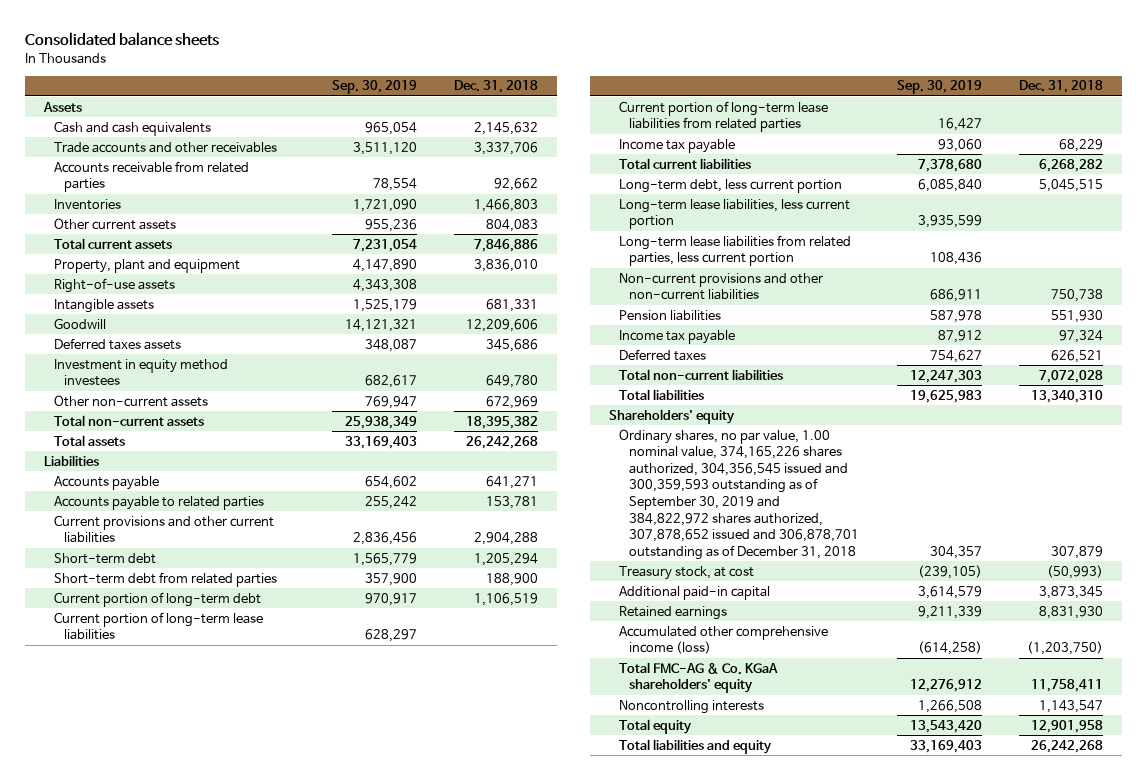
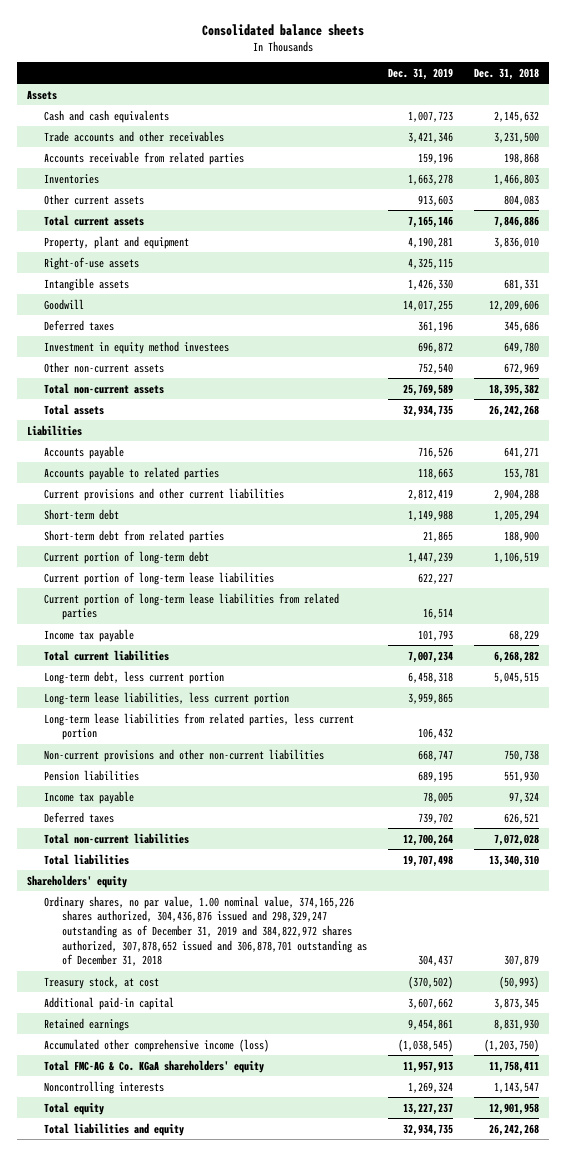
[331,80,417,95] Sep. 30, 2019 -> none
none -> [387,67,453,80] Dec. 31, 2019
[474,141,539,155] 3,337,706 -> [493,131,539,143] 3,231,500
[494,178,539,192] 92,662 -> [503,152,539,164] 198,868
[53,337,181,350] Deferred taxes assets -> [44,319,115,331] Deferred taxes
[618,428,859,560] Ordinary shares, no par value, 1.00 nominal value, 374,165,226 shares authorized, 304,356,545 issued and 300,359,593 outstanding as of September 30, 2019 and 384,822,972 shares authorized, 307,878,652 issued and 306,878,701 outstanding as of December 31, 2018 -> [44,895,367,967] Ordinary shares, no par value, 1.00 nominal value, 374,165,226 shares authorized, 304,436,876 issued and 298,329,247 outstanding as of December 31, 2019 and 384,822,972 shares authorized, 307,878,652 issued and 306,878,701 outstanding as of December 31, 2018

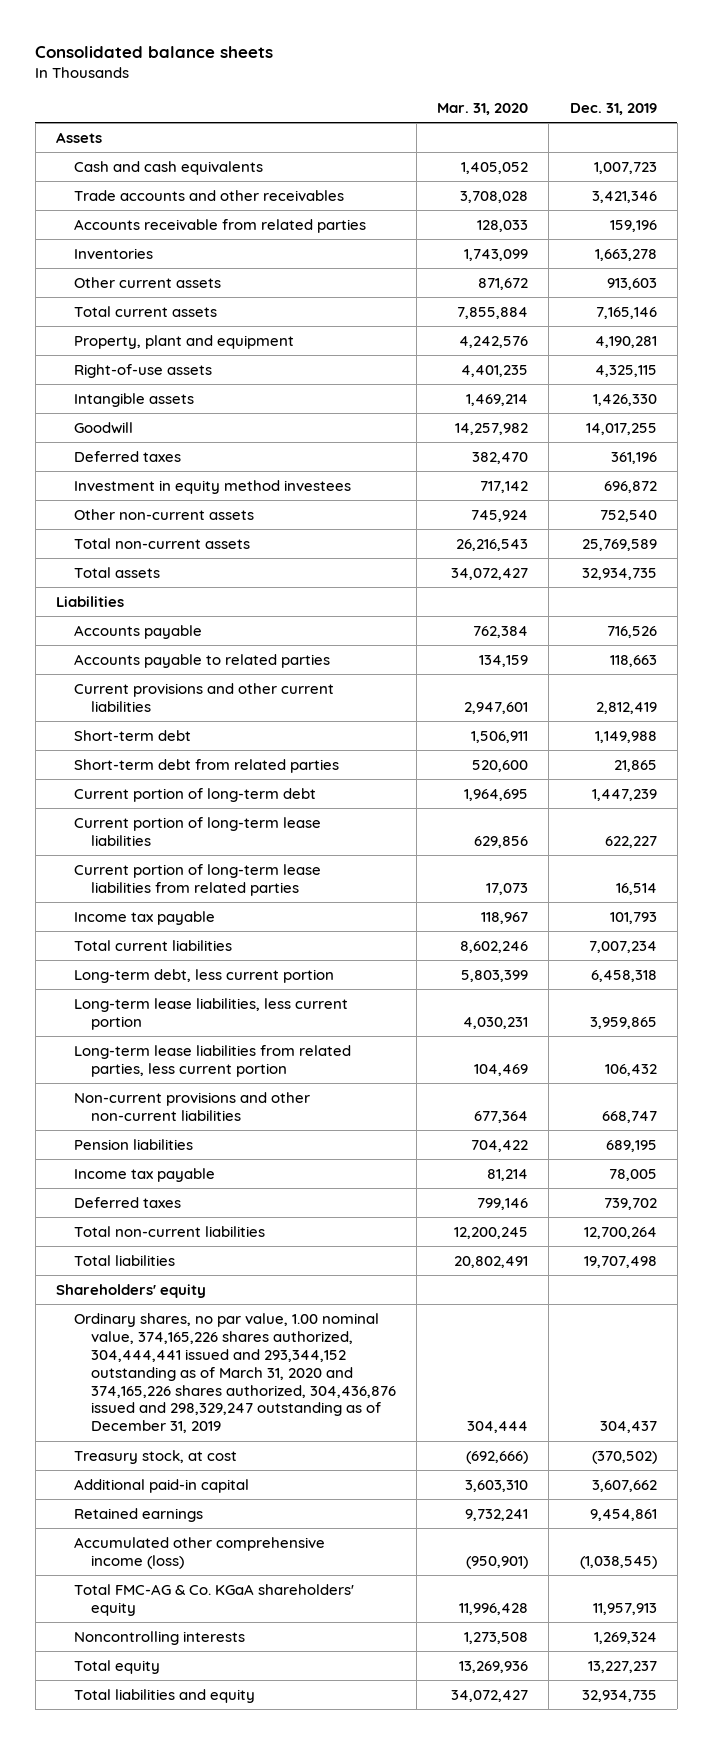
[473,67,539,80] Dec. 31, 2018 -> none
none -> [437,103,529,116] Mar. 31, 2020
[44,895,367,967] Ordinary shares, no par value, 1.00 nominal value, 374,165,226 shares authorized, 304,436,876 issued and 298,329,247 outstanding as of December 31, 2019 and 384,822,972 shares authorized, 307,878,652 issued and 306,878,701 outstanding as of December 31, 2018 -> [73,1312,397,1434] Ordinary shares, no par value, 1.00 nominal value, 374,165,226 shares authorized, 304,444,441 issued and 293,344,152 outstanding as of March 31, 2020 and 374,165,226 shares authorized, 304,436,876 issued and 298,329,247 outstanding as of December 31, 2019

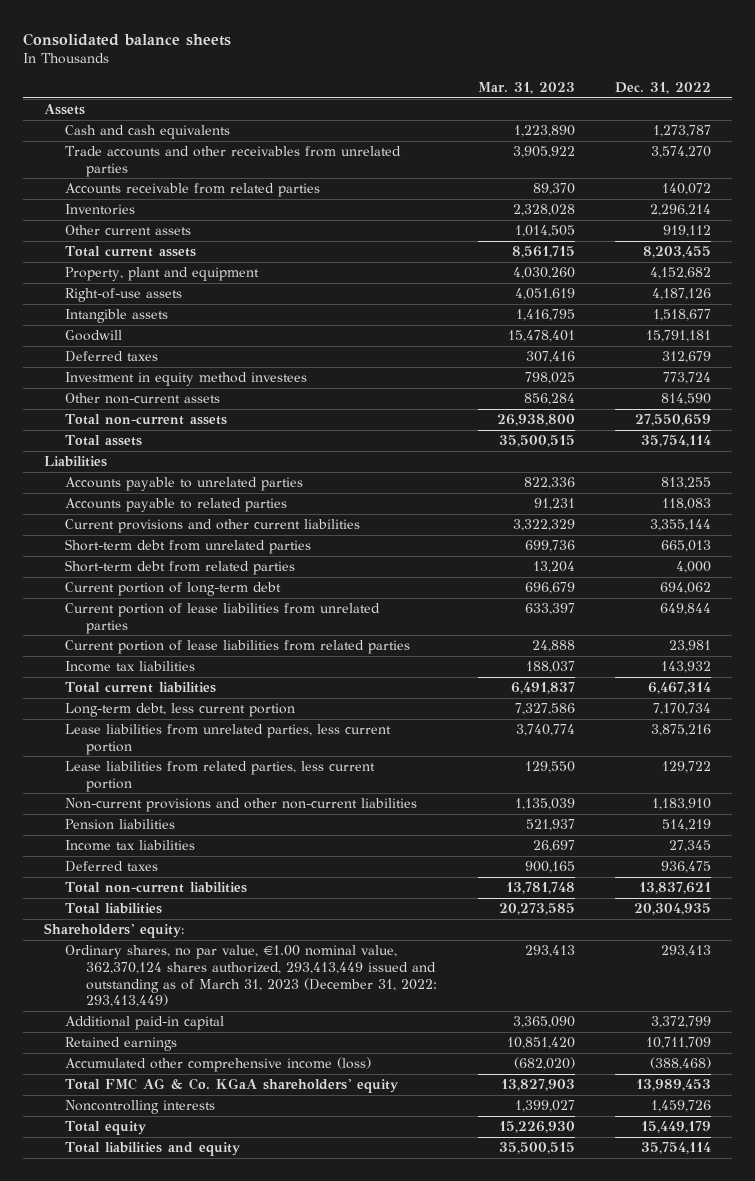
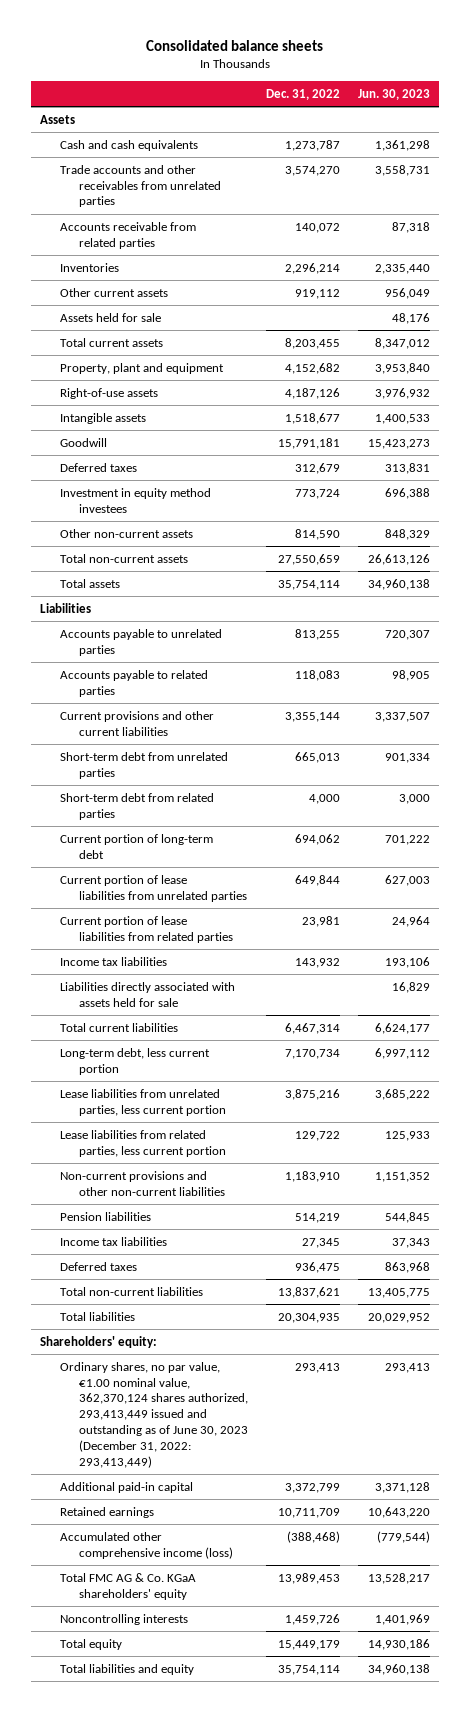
[477,82,575,95] Mar. 31, 2023 -> none
none -> [358,88,431,100] Jun. 30, 2023
none -> [59,312,161,322] Assets held for sale
none -> [59,981,235,1007] Liabilities directly associated with assets held for sale
[64,945,438,1008] Ordinary shares, no par value, €1.00 nominal value, 362,370,124 shares authorized, 293,413,449 issued and outstanding as of March 31, 2023 (December 31, 2022: 293,413,449) -> [59,1361,249,1469] Ordinary shares, no par value, €1.00 nominal value, 362,370,124 shares authorized, 293,413,449 issued and outstanding as of June 30, 2023 (December 31, 2022: 293,413,449)

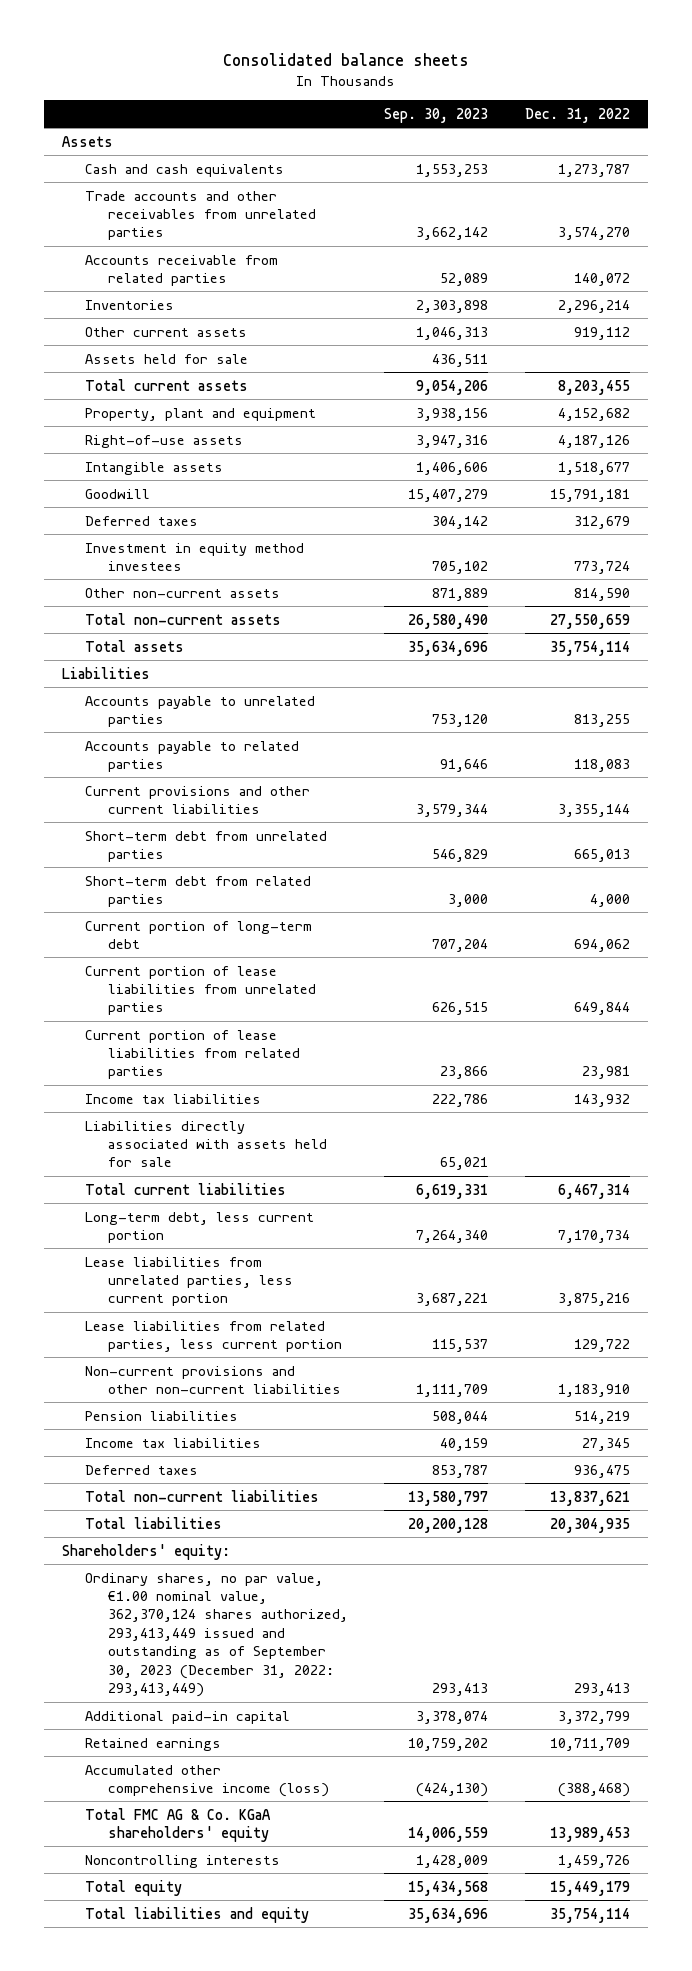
[358,88,431,100] Jun. 30, 2023 -> none
none -> [384,107,489,123] Sep. 30, 2023
[59,1361,249,1469] Ordinary shares, no par value, €1.00 nominal value, 362,370,124 shares authorized, 293,413,449 issued and outstanding as of June 30, 2023 (December 31, 2022: 293,413,449) -> [85,1572,349,1698] Ordinary shares, no par value, €1.00 nominal value, 362,370,124 shares authorized, 293,413,449 issued and outstanding as of September 30, 2023 (December 31, 2022: 293,413,449)

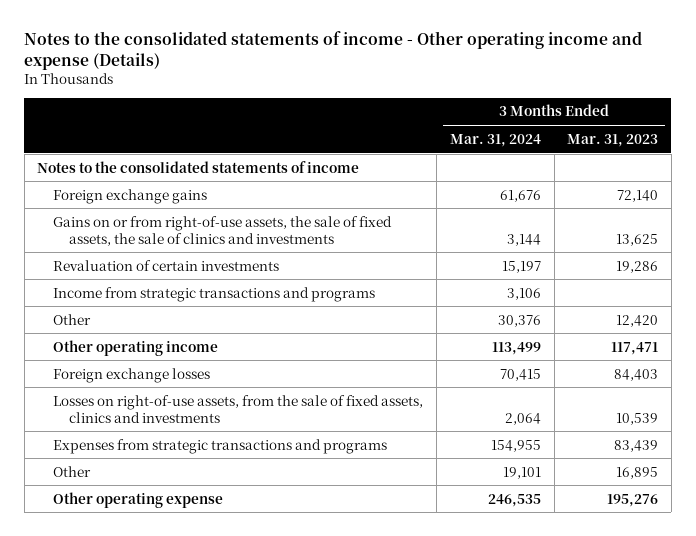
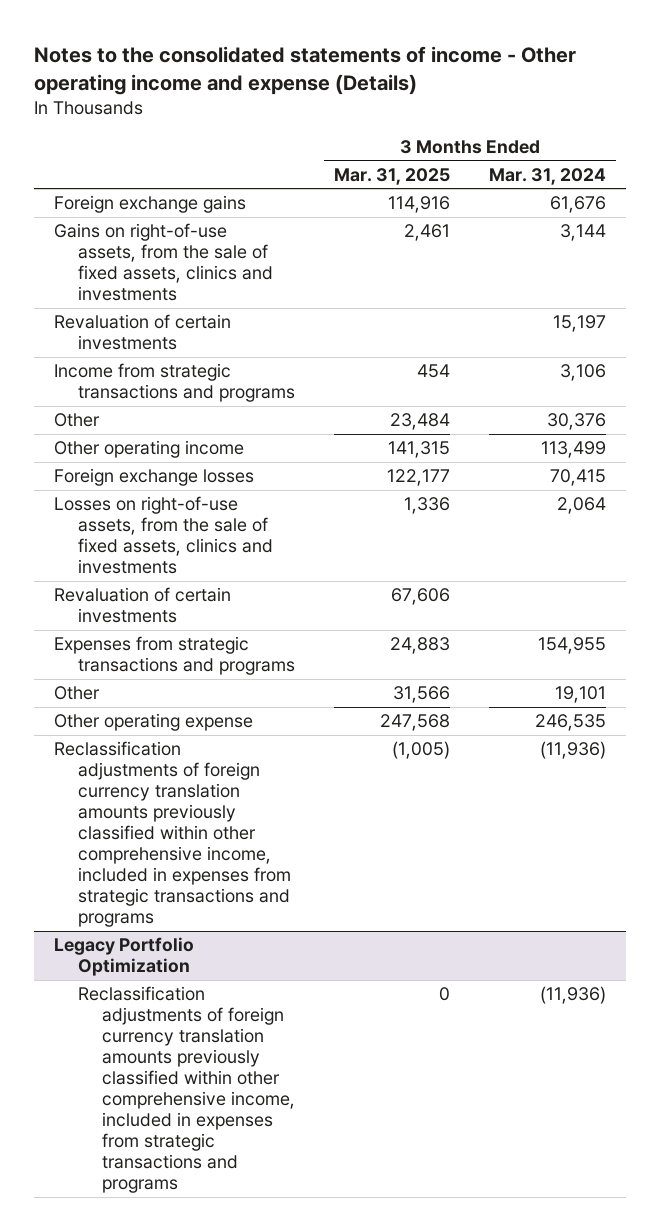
[567,133,659,147] Mar. 31, 2023 -> none
none -> [334,167,451,185] Mar. 31, 2025
[37,160,360,173] Notes to the consolidated statements of income -> none
[53,215,393,246] Gains on or from right-of-use assets, the sale of fixed assets, the sale of clinics and investments -> [53,223,273,302] Gains on right-of-use assets, from the sale of fixed assets, clinics and investments
none -> [53,587,231,624] Revaluation of certain investments
none -> [53,741,291,928] Reclassification adjustments of foreign currency translation amounts previously classified within other comprehensive income, included in expenses from strategic transactions and programs
none -> [53,937,194,977] Legacy Portfolio Optimization
none -> [77,986,296,1194] Reclassification adjustments of foreign currency translation amounts previously classified within other comprehensive income, included in expenses from strategic transactions and programs

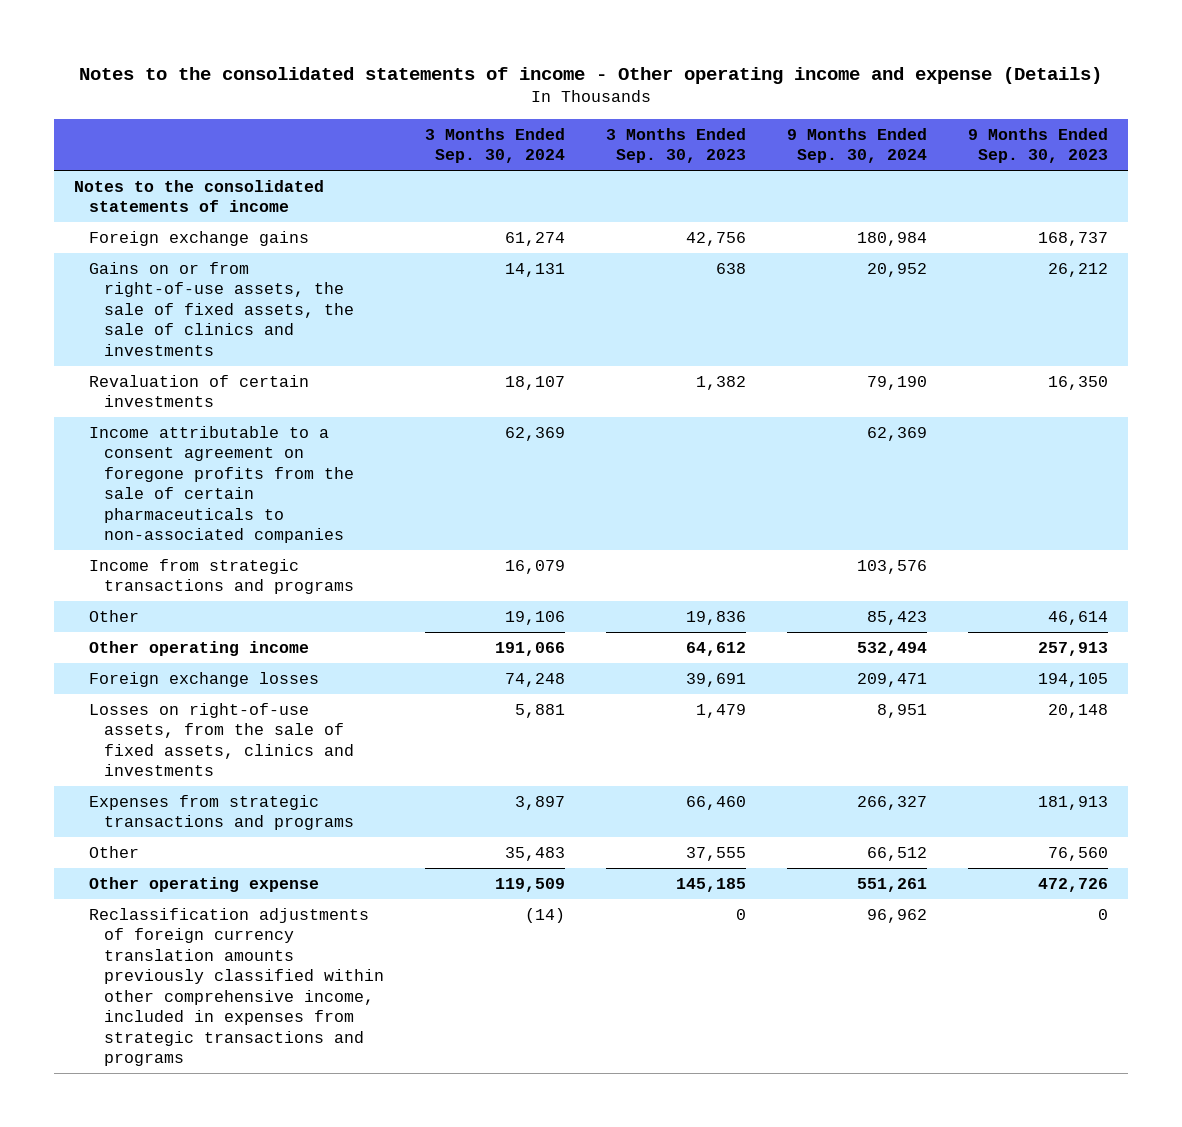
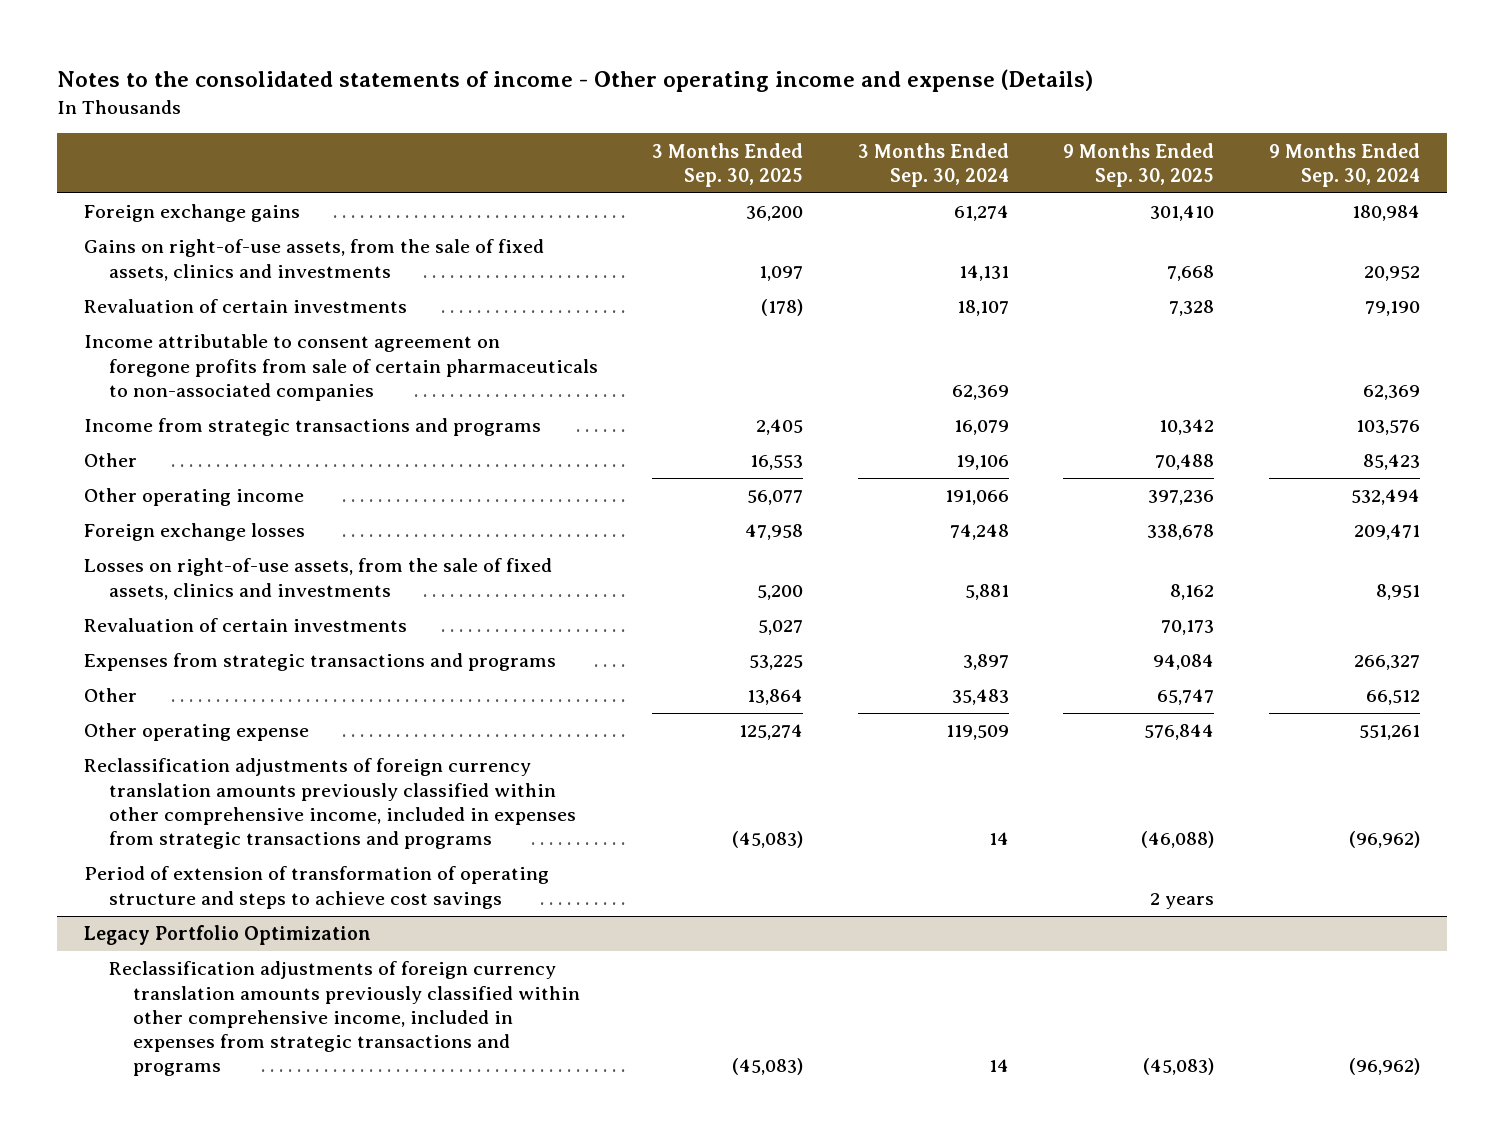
[606,127,747,164] 3 Months Ended Sep. 30, 2023 -> none
[967,127,1108,164] 9 Months Ended Sep. 30, 2023 -> none
none -> [652,142,804,187] 3 Months Ended Sep. 30, 2025
none -> [1063,142,1215,187] 9 Months Ended Sep. 30, 2025
[74,179,325,213] Notes to the consolidated statements of income -> none
[89,261,355,356] Gains on or from right-of-use assets, the sale of fixed assets, the sale of clinics and investments -> [83,239,544,281] Gains on right-of-use assets, from the sale of fixed assets, clinics and investments
[89,425,355,544] Income attributable to a consent agreement on foregone profits from the sale of certain pharmaceuticals to non-associated companies -> [83,334,598,401] Income attributable to consent agreement on foregone profits from sale of certain pharmaceuticals to non-associated companies
none -> [83,618,407,633] Revaluation of certain investments
[525,907,566,923] (14) -> [988,832,1009,846] 14
[867,908,928,923] 96,962 -> [1348,831,1420,849] (96,962)
none -> [83,866,549,909] Period of extension of transformation of operating structure and steps to achieve cost savings
none -> [83,925,371,946] Legacy Portfolio Optimization
none -> [108,961,581,1077] Reclassification adjustments of foreign currency translation amounts previously classified within other comprehensive income, included in expenses from strategic transactions and programs

